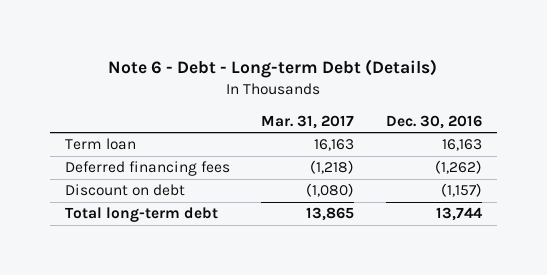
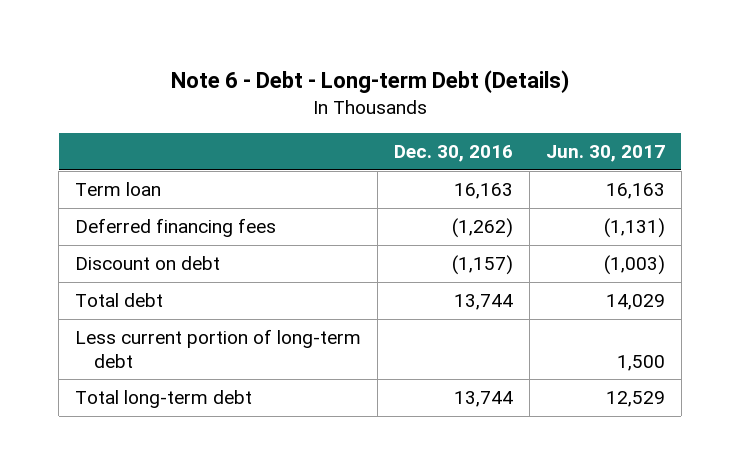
[261,114,355,129] Mar. 31, 2017 -> none
none -> [545,145,665,163] Jun. 30, 2017
none -> [75,293,164,308] Total debt
none -> [75,329,362,368] Less current portion of long-term debt

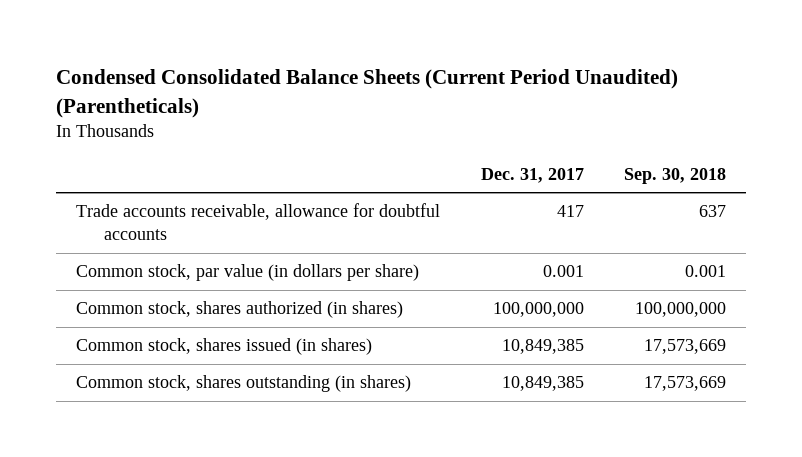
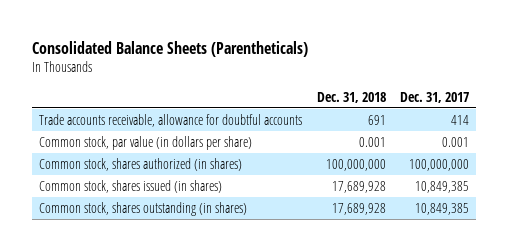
[56,69,679,118] Condensed Consolidated Balance Sheets (Current Period Unaudited) (Parentheticals) -> [32,40,309,57] Consolidated Balance Sheets (Parentheticals)
[624,167,727,184] Sep. 30, 2018 -> none
none -> [316,91,386,103] Dec. 31, 2018
[556,205,584,218] 417 -> [450,114,469,125] 414

